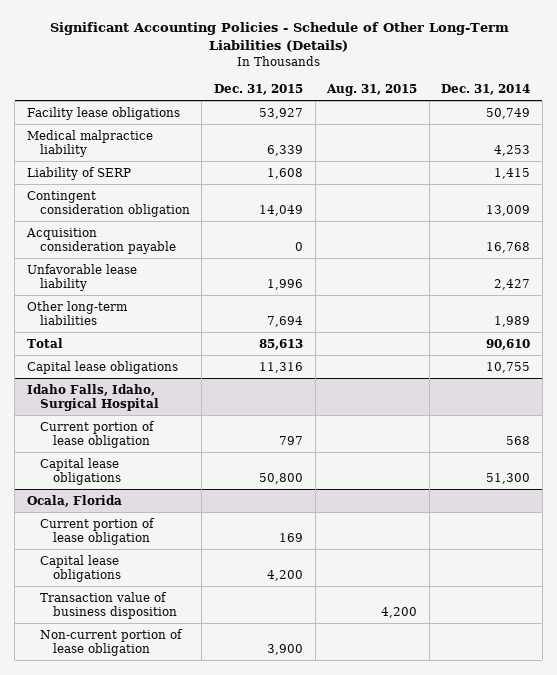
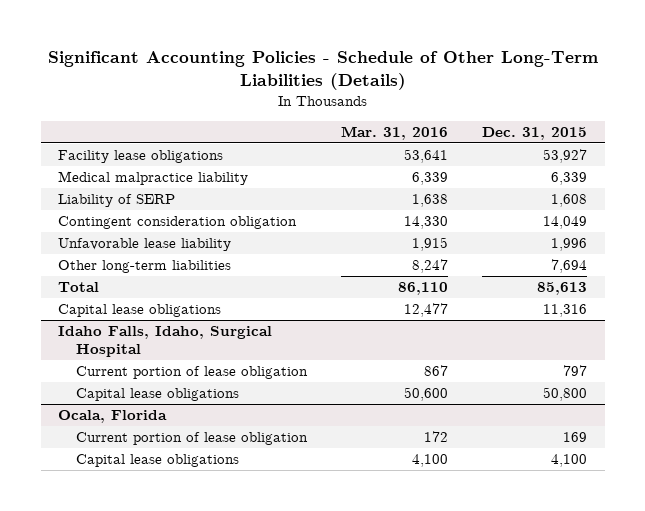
[326,83,418,96] Aug. 31, 2015 -> none
[441,83,531,95] Dec. 31, 2014 -> none
none -> [341,125,449,140] Mar. 31, 2016
[25,227,176,255] Acquisition consideration payable -> none
[39,591,178,620] Transaction value of business disposition -> none
[39,628,183,657] Non-current portion of lease obligation -> none
[267,570,304,582] 4,200 -> [551,454,588,468] 4,100

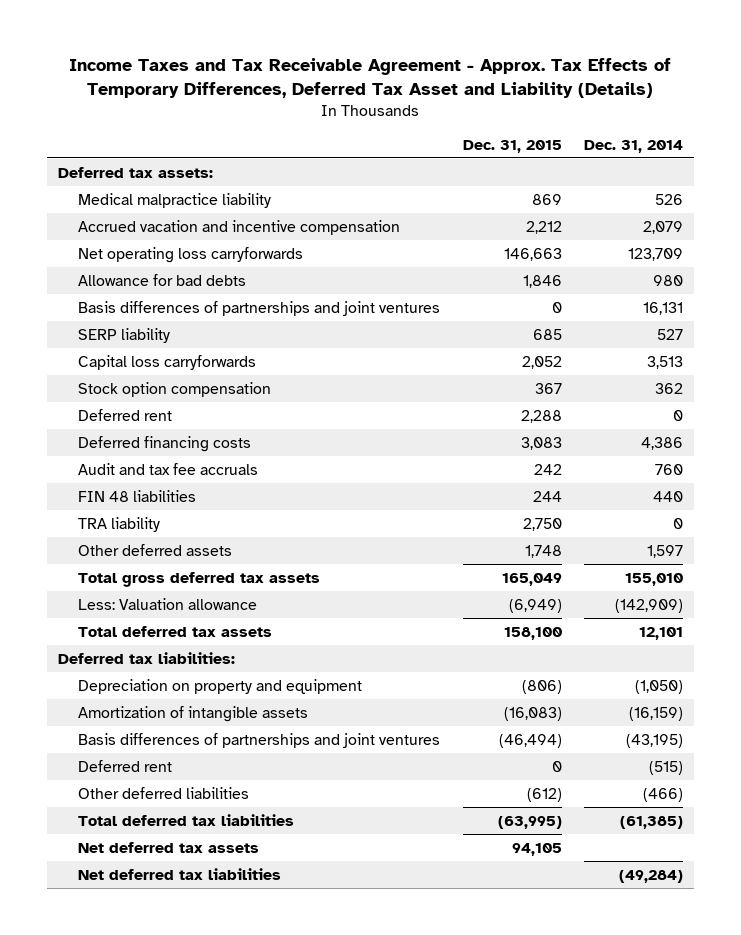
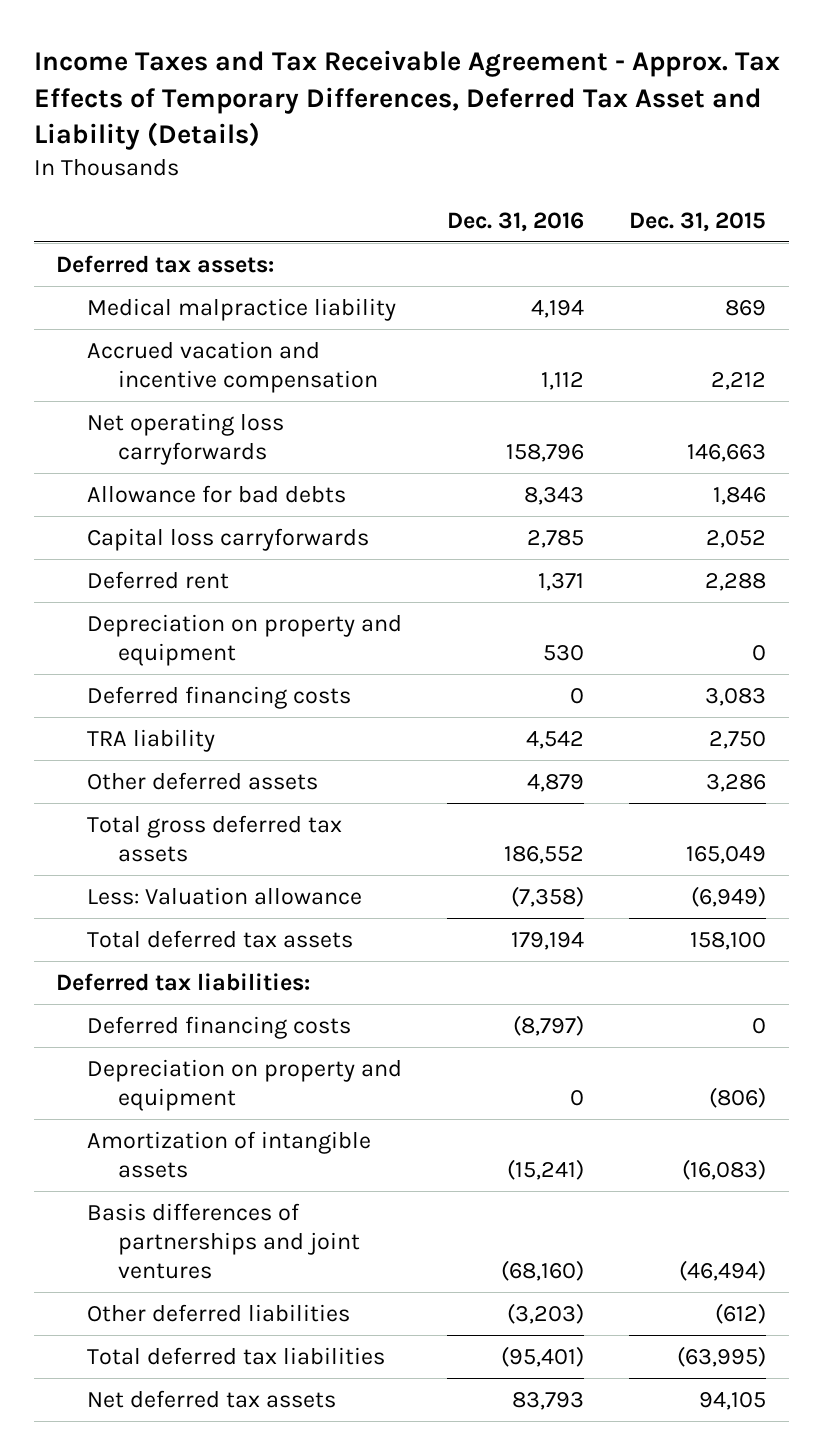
[583,139,683,153] Dec. 31, 2014 -> none
none -> [447,211,585,232] Dec. 31, 2016
[78,300,441,316] Basis differences of partnerships and joint ventures -> none
[78,327,171,343] SERP liability -> none
[78,381,272,397] Stock option compensation -> none
none -> [87,614,403,667] Depreciation on property and equipment
[78,462,259,475] Audit and tax fee accruals -> none
[78,489,197,502] FIN 48 liabilities -> none
[524,544,562,558] 1,748 -> [706,774,767,793] 3,286
none -> [87,1016,352,1040] Deferred financing costs
[78,759,173,772] Deferred rent -> none
[78,867,282,880] Net deferred tax liabilities -> none

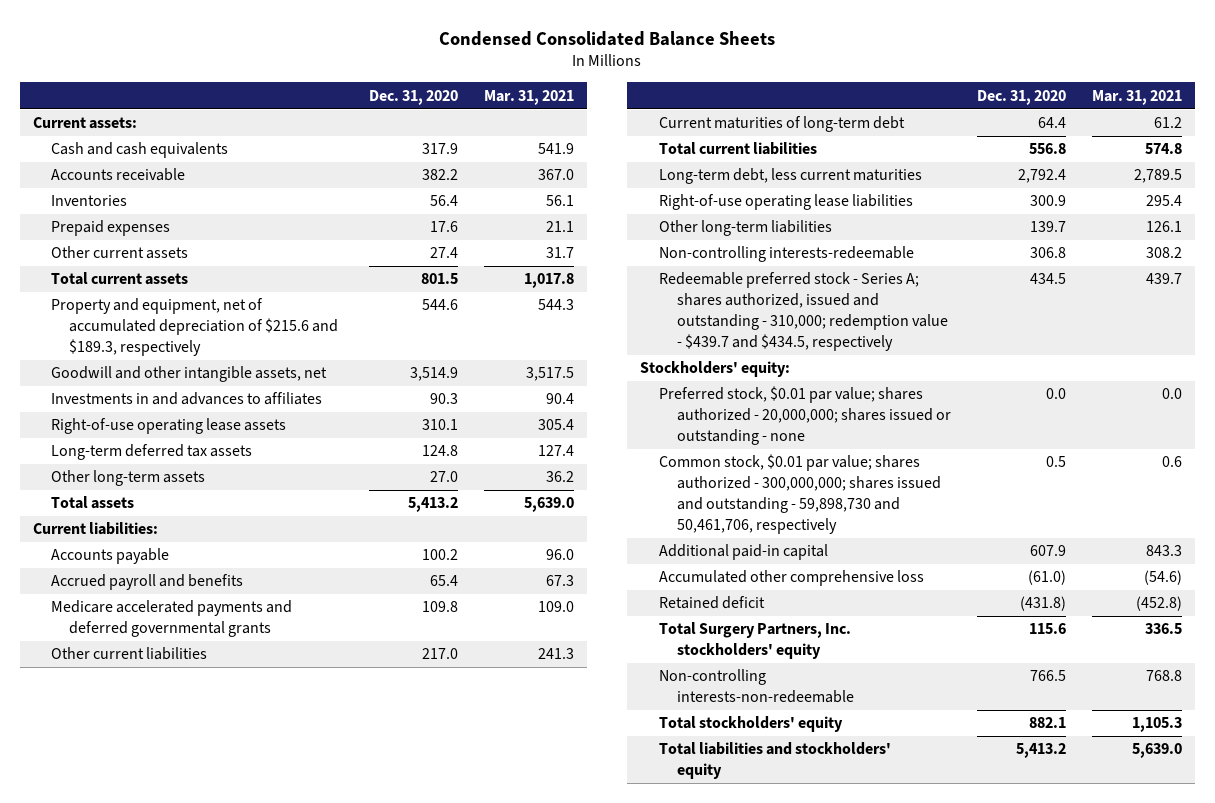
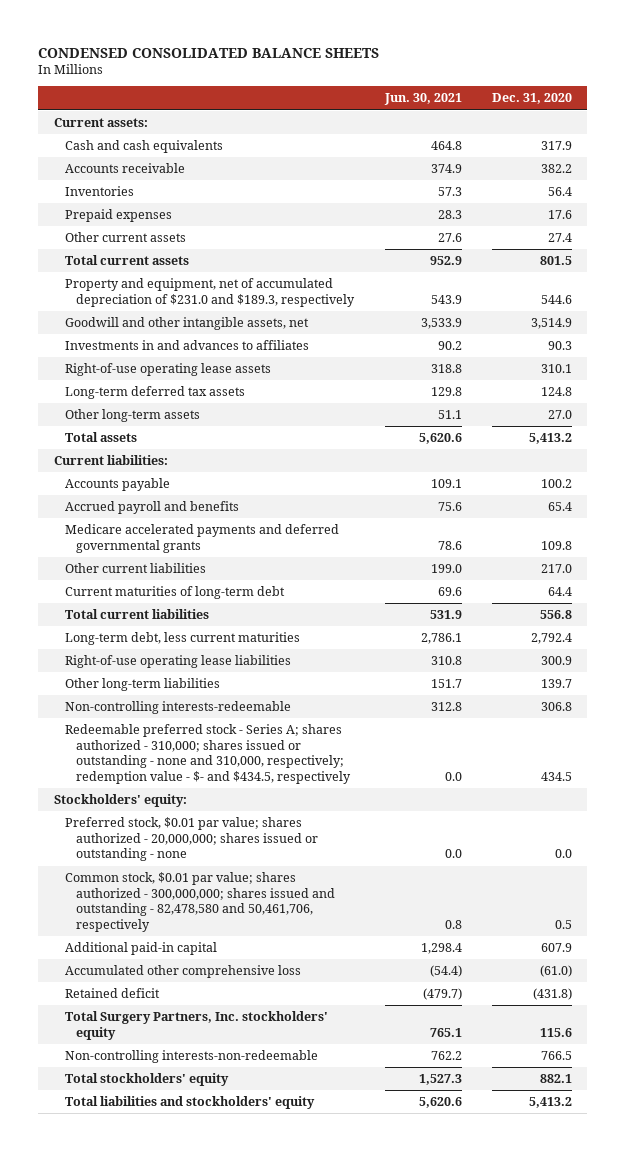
[439,30,776,46] Condensed Consolidated Balance Sheets -> [38,47,380,58] CONDENSED CONSOLIDATED BALANCE SHEETS
[484,89,575,105] Mar. 31, 2021 -> none
none -> [383,93,462,106] Jun. 30, 2021
[50,298,338,357] Property and equipment, net of accumulated depreciation of $215.6 and $189.3, respectively -> [65,277,356,307] Property and equipment, net of accumulated depreciation of $231.0 and $189.3, respectively
[658,272,948,352] Redeemable preferred stock - Series A; shares authorized, issued and outstanding - 310,000; redemption value - $439.7 and $434.5, respectively -> [65,723,352,785] Redeemable preferred stock - Series A; shares authorized - 310,000; shares issued or outstanding - none and 310,000, respectively; redemption value - $- and $434.5, respectively
[658,454,941,535] Common stock, $0.01 par value; shares authorized - 300,000,000; shares issued and outstanding - 59,898,730 and 50,461,706, respectively -> [65,871,336,933] Common stock, $0.01 par value; shares authorized - 300,000,000; shares issued and outstanding - 82,478,580 and 50,461,706, respectively

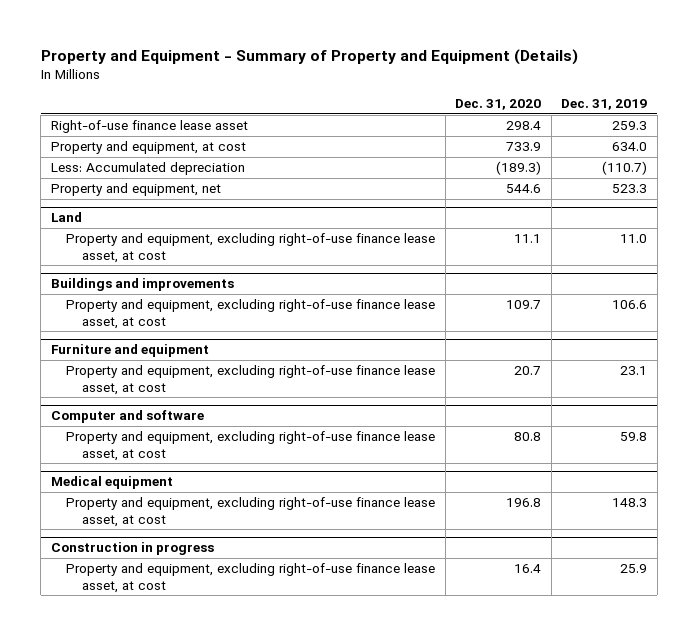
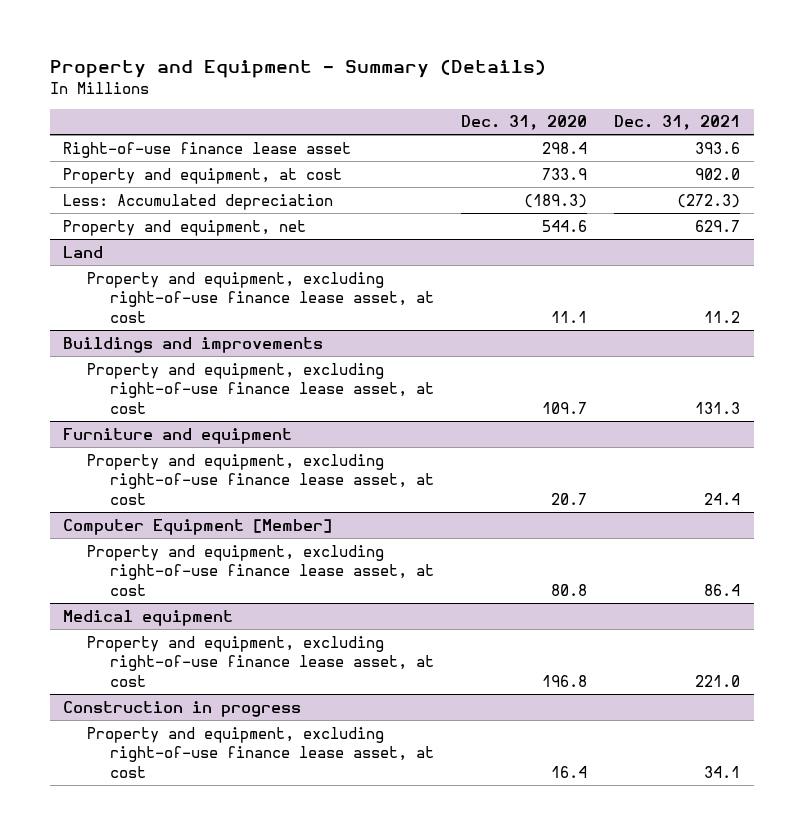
[40,49,578,66] Property and Equipment - Summary of Property and Equipment (Details) -> [49,59,546,79] Property and Equipment - Summary (Details)
[561,99,648,111] Dec. 31, 2019 -> none
none -> [614,115,741,131] Dec. 31, 2021
[50,410,204,424] Computer and software -> [63,518,333,535] Computer Equipment [Member]

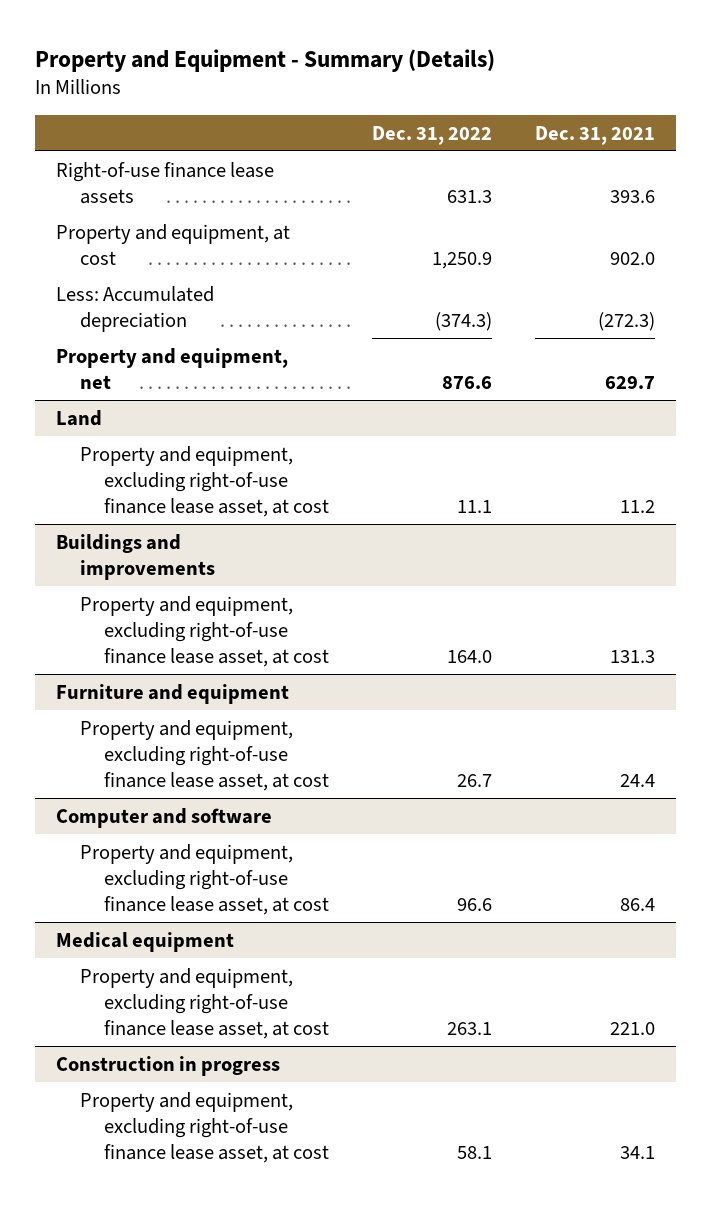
[461,115,588,131] Dec. 31, 2020 -> none
none -> [371,125,492,145] Dec. 31, 2022
[63,141,352,158] Right-of-use finance lease asset -> [56,161,275,205] Right-of-use finance lease assets
[63,518,333,535] Computer Equipment [Member] -> [56,807,273,828] Computer and software

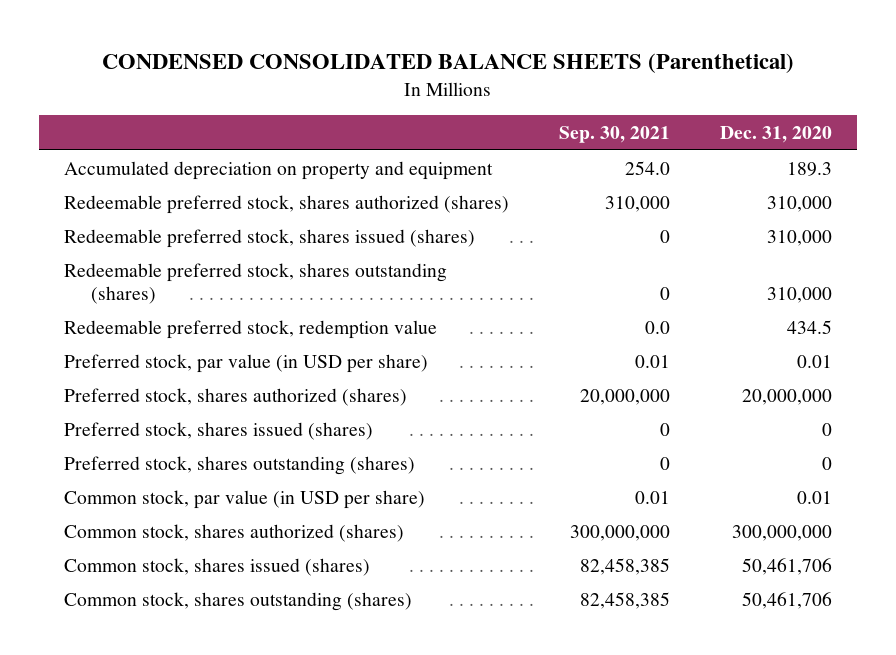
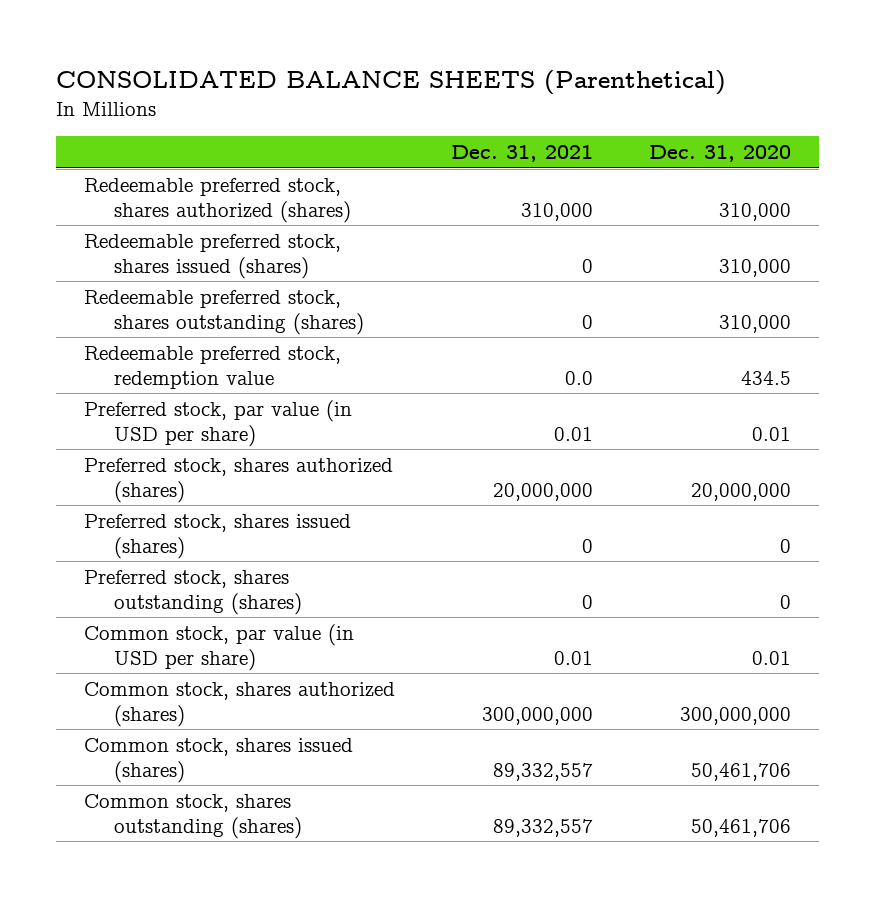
[101,53,794,74] CONDENSED CONSOLIDATED BALANCE SHEETS (Parenthetical) -> [56,70,727,96] CONSOLIDATED BALANCE SHEETS (Parenthetical)
[558,125,670,143] Sep. 30, 2021 -> none
none -> [451,145,594,163] Dec. 31, 2021
[64,160,494,180] Accumulated depreciation on property and equipment -> none

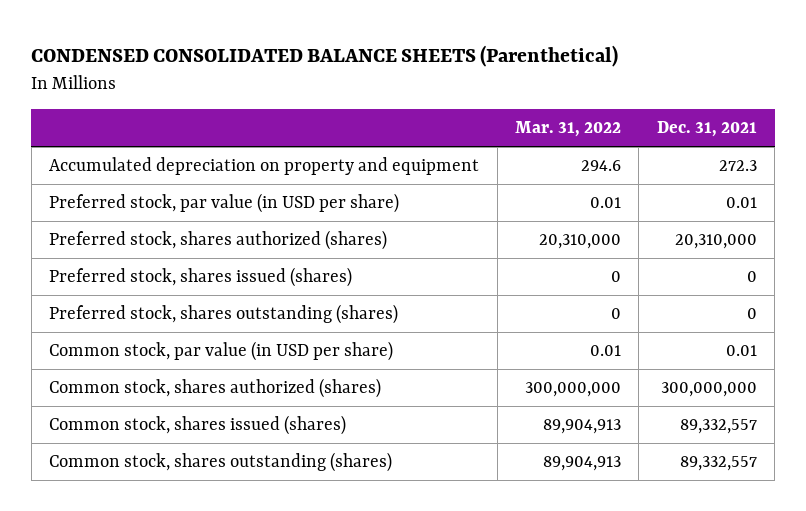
[56,70,727,96] CONSOLIDATED BALANCE SHEETS (Parenthetical) -> [31,45,619,68] CONDENSED CONSOLIDATED BALANCE SHEETS (Parenthetical)
[649,145,792,163] Dec. 31, 2020 -> none
none -> [515,121,622,138] Mar. 31, 2022
[84,177,352,223] Redeemable preferred stock, shares authorized (shares) -> none
[84,233,342,279] Redeemable preferred stock, shares issued (shares) -> none
[84,289,365,335] Redeemable preferred stock, shares outstanding (shares) -> none
[84,345,342,389] Redeemable preferred stock, redemption value -> none
none -> [49,157,480,176] Accumulated depreciation on property and equipment
[493,482,594,501] 20,000,000 -> [674,234,757,250] 20,310,000

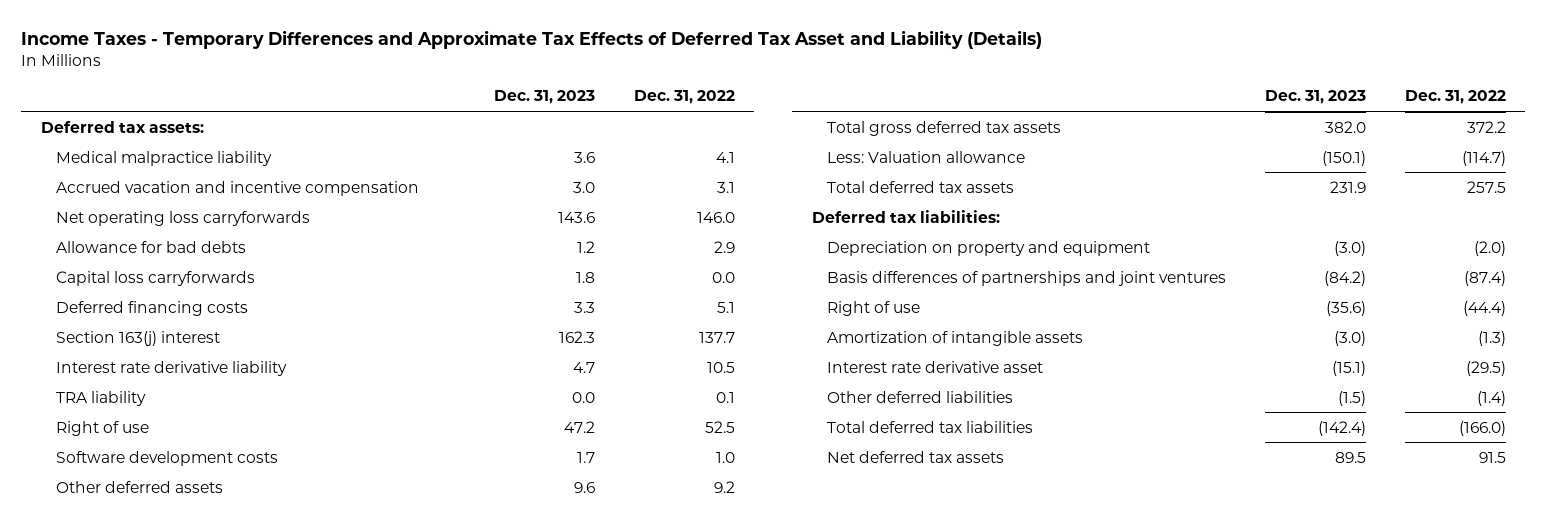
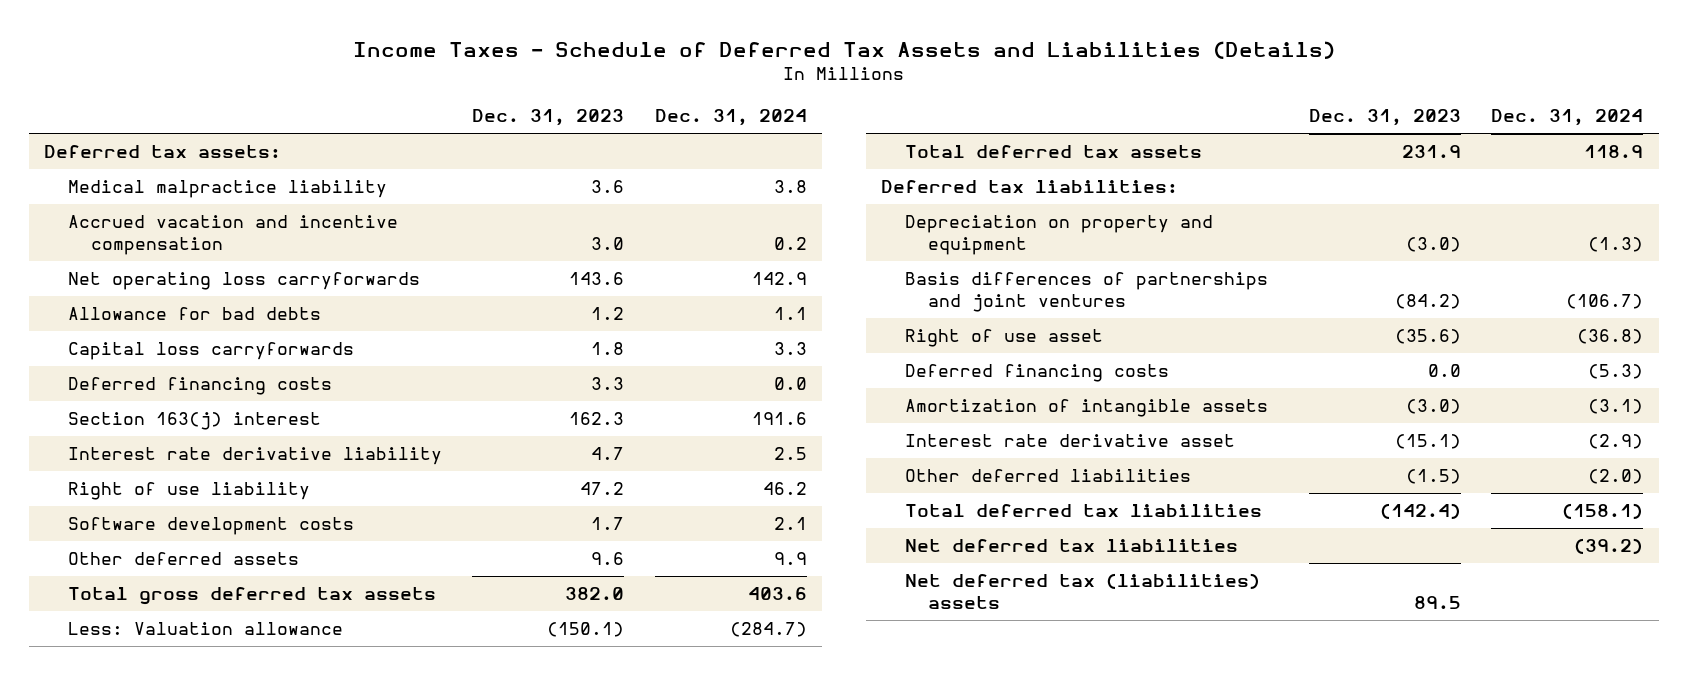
[21,29,1043,49] Income Taxes - Temporary Differences and Approximate Tax Effects of Deferred Tax Asset and Liability (Details) -> [352,40,1335,59] Income Taxes - Schedule of Deferred Tax Assets and Liabilities (Details)
[633,90,735,105] Dec. 31, 2022 -> none
none -> [654,109,807,127] Dec. 31, 2024
[56,390,147,406] TRA liability -> none
[56,420,150,436] Right of use -> [67,482,310,501] Right of use liability
[827,300,921,316] Right of use -> [904,329,1103,348] Right of use asset
none -> [904,364,1169,383] Deferred financing costs
none -> [904,539,1238,553] Net deferred tax liabilities
[827,450,1005,463] Net deferred tax assets -> [904,573,1260,610] Net deferred tax (liabilities) assets

